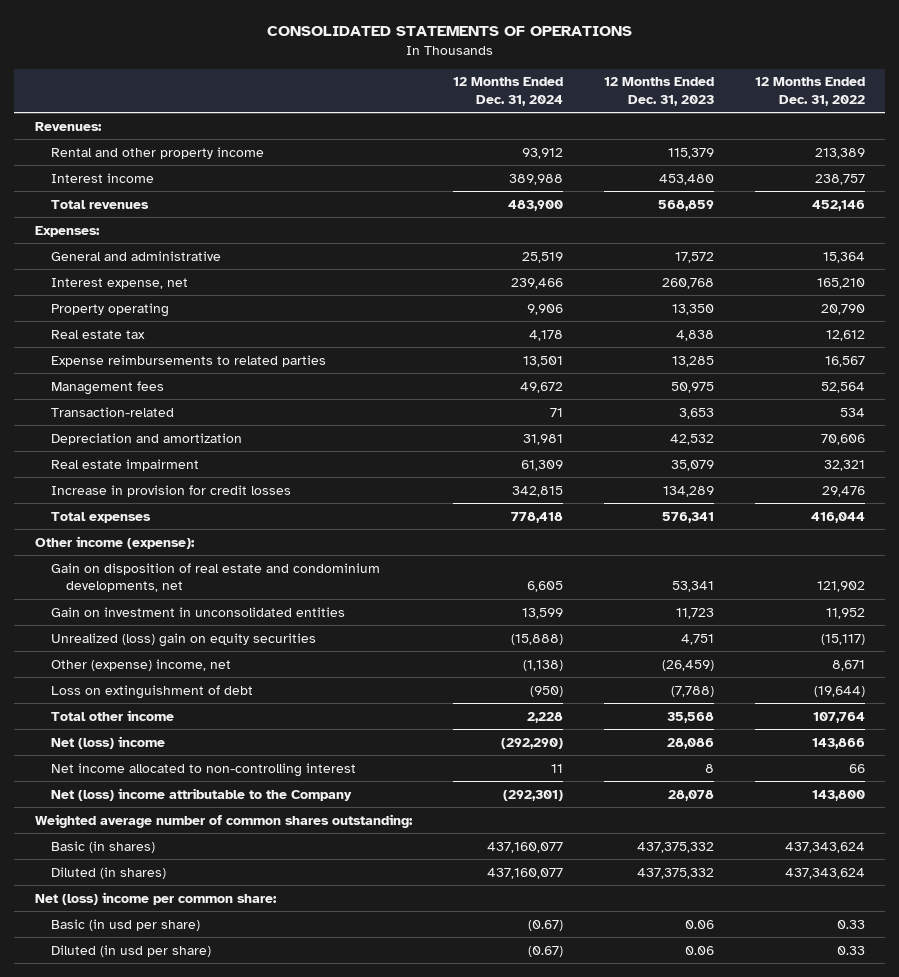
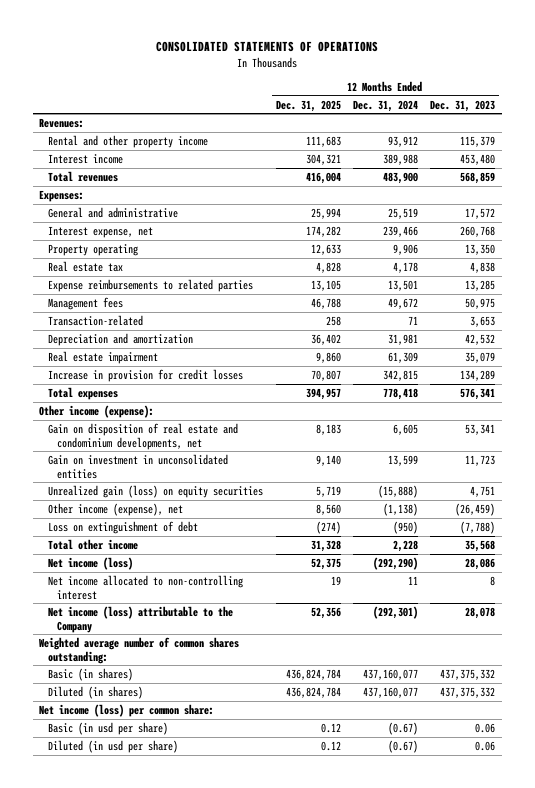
[754,77,865,107] 12 Months Ended Dec. 31, 2022 -> none
none -> [275,99,341,112] Dec. 31, 2025
[50,632,316,647] Unrealized (loss) gain on equity securities -> [48,484,264,498] Unrealized gain (loss) on equity securities
[50,658,231,671] Other (expense) income, net -> [48,502,184,516] Other income (expense), net
[50,735,165,749] Net (loss) income -> [48,556,134,570] Net income (loss)
[50,787,352,801] Net (loss) income attributable to the Company -> [48,605,234,633] Net income (loss) attributable to the Company
[34,891,277,905] Net (loss) income per common share: -> [39,703,215,717] Net income (loss) per common share:

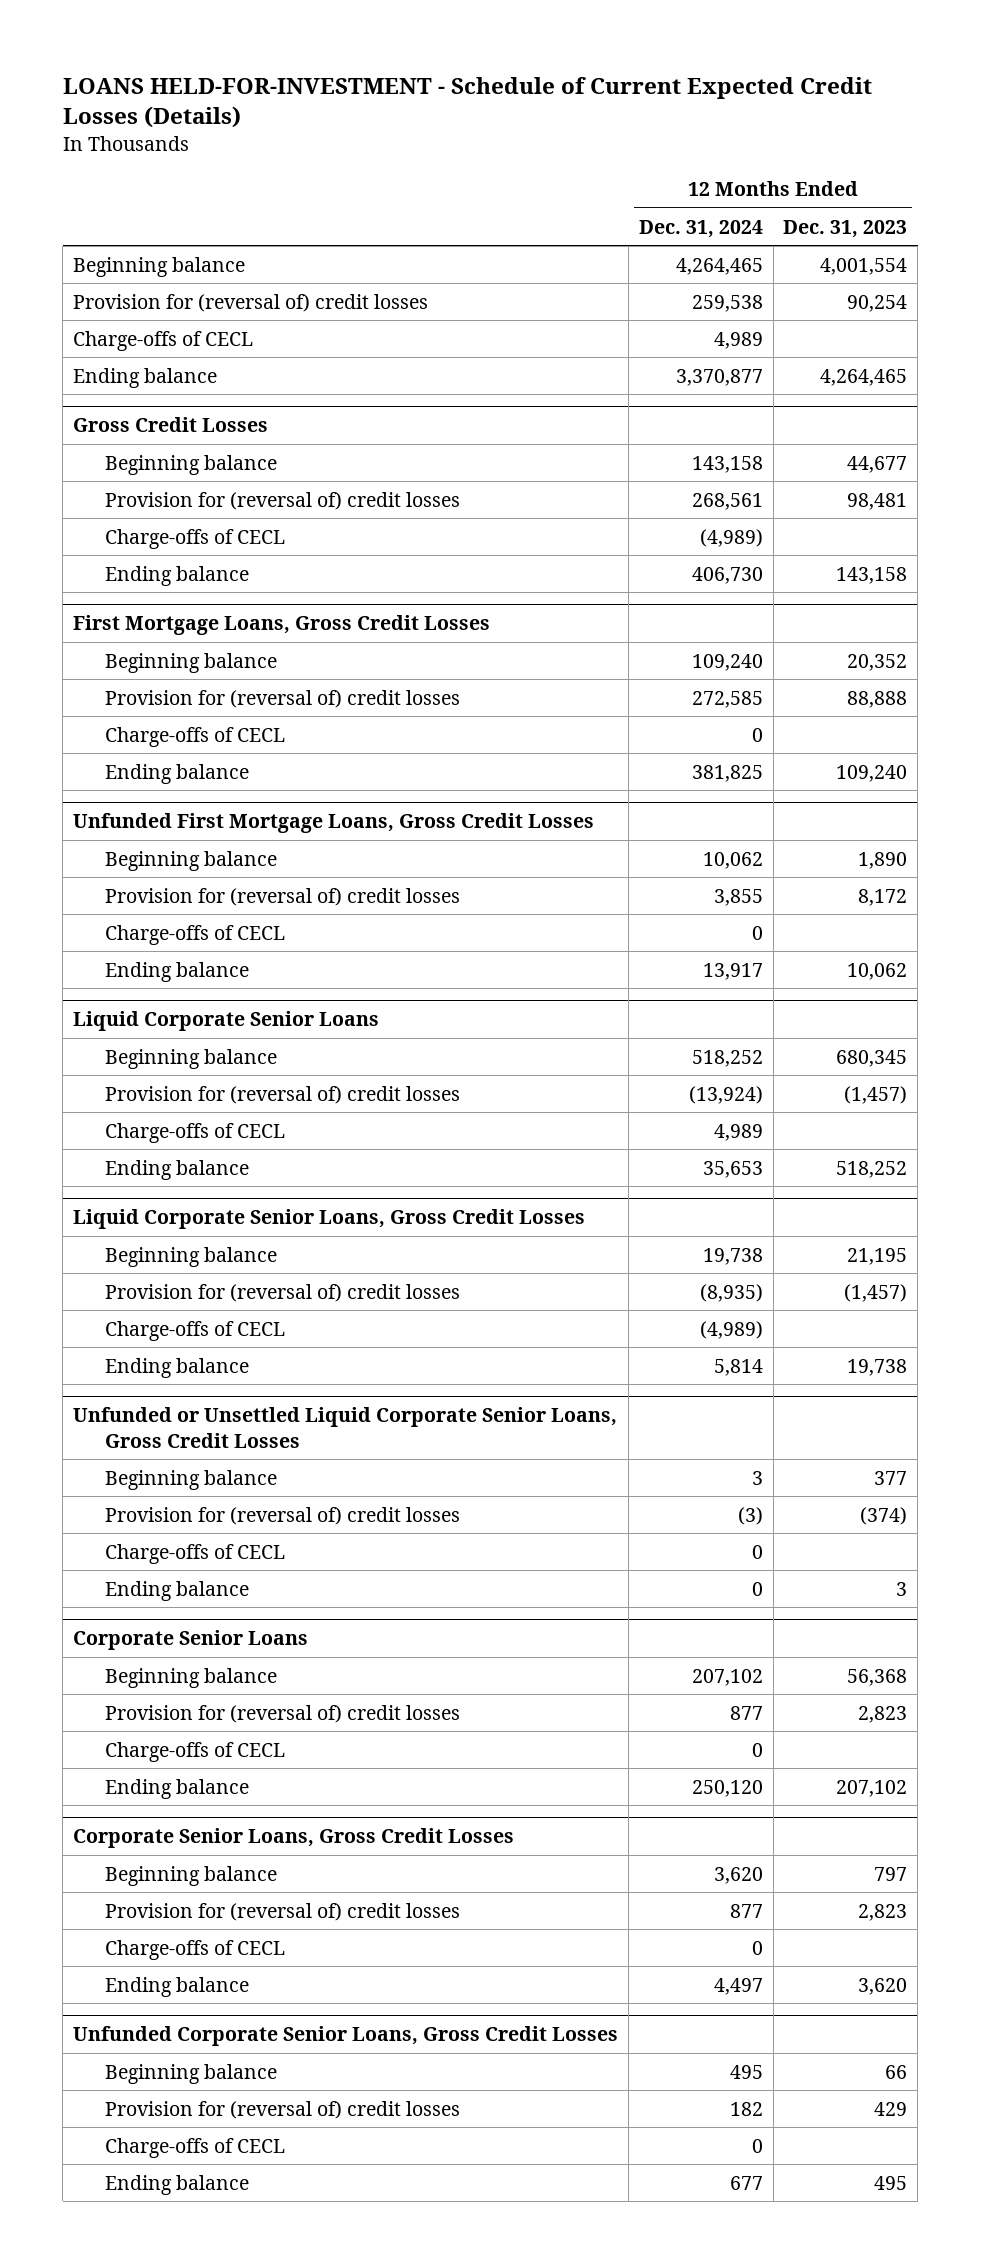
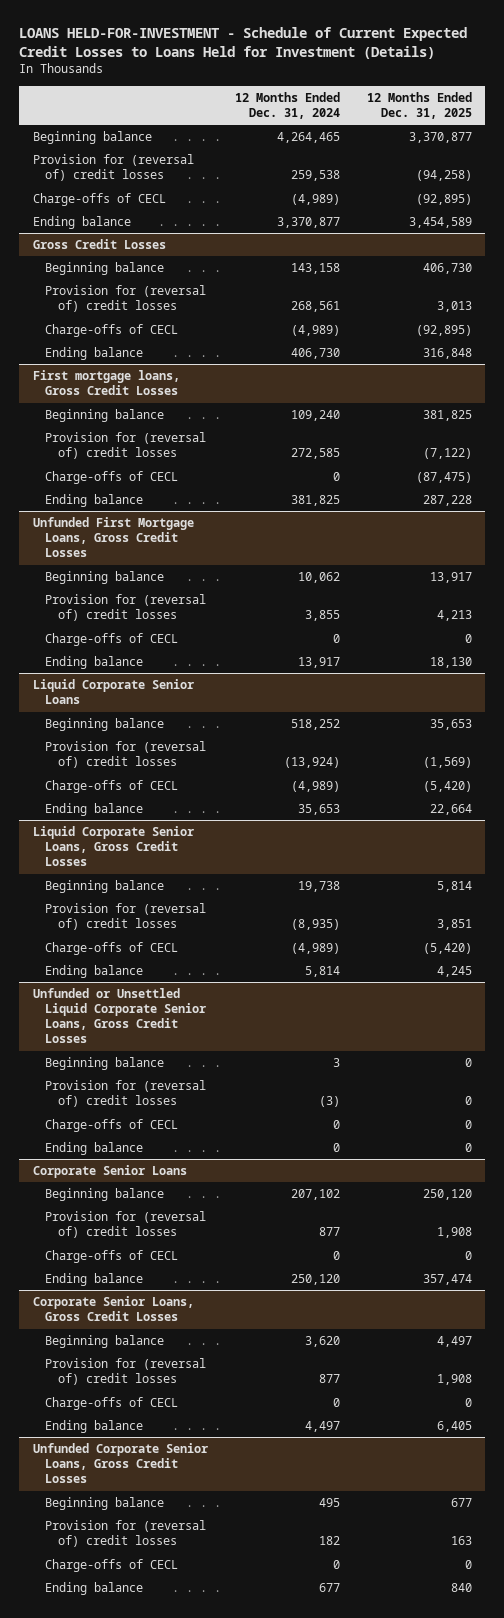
[62,76,872,129] LOANS HELD-FOR-INVESTMENT - Schedule of Current Expected Credit Losses (Details) -> [19,27,468,60] LOANS HELD-FOR-INVESTMENT - Schedule of Current Expected Credit Losses to Loans Held for Investment (Details)
[783,219,908,238] Dec. 31, 2023 -> none
none -> [366,91,472,119] 12 Months Ended Dec. 31, 2025
[713,331,763,349] 4,989 -> [290,194,340,206] (4,989)
[73,615,491,636] First Mortgage Loans, Gross Credit Losses -> [32,370,180,396] First mortgage loans, Gross Credit Losses
[713,1123,763,1141] 4,989 -> [290,781,340,793] (4,989)

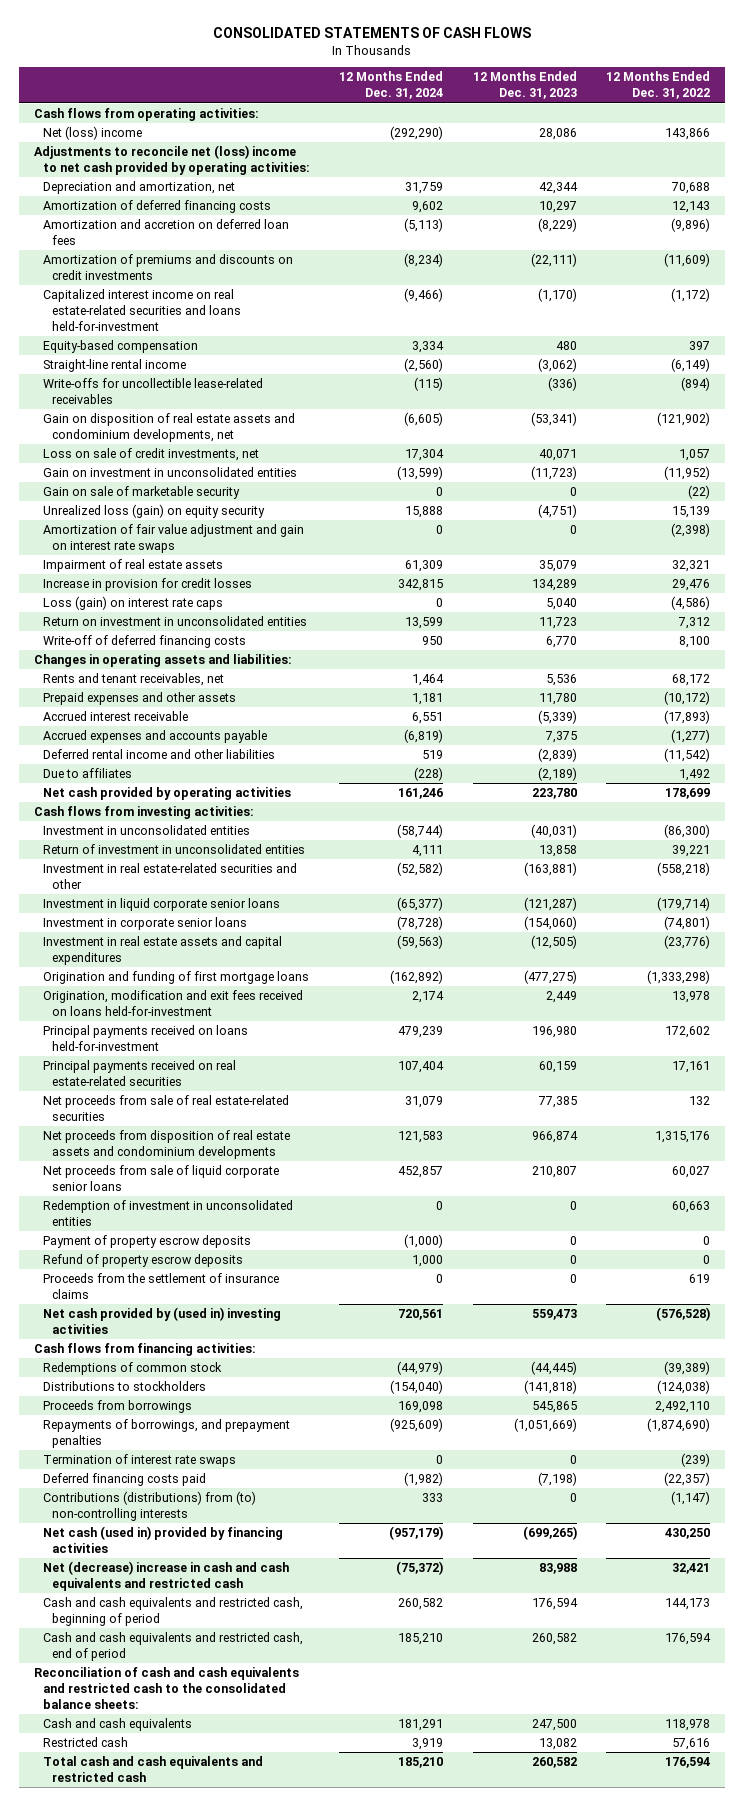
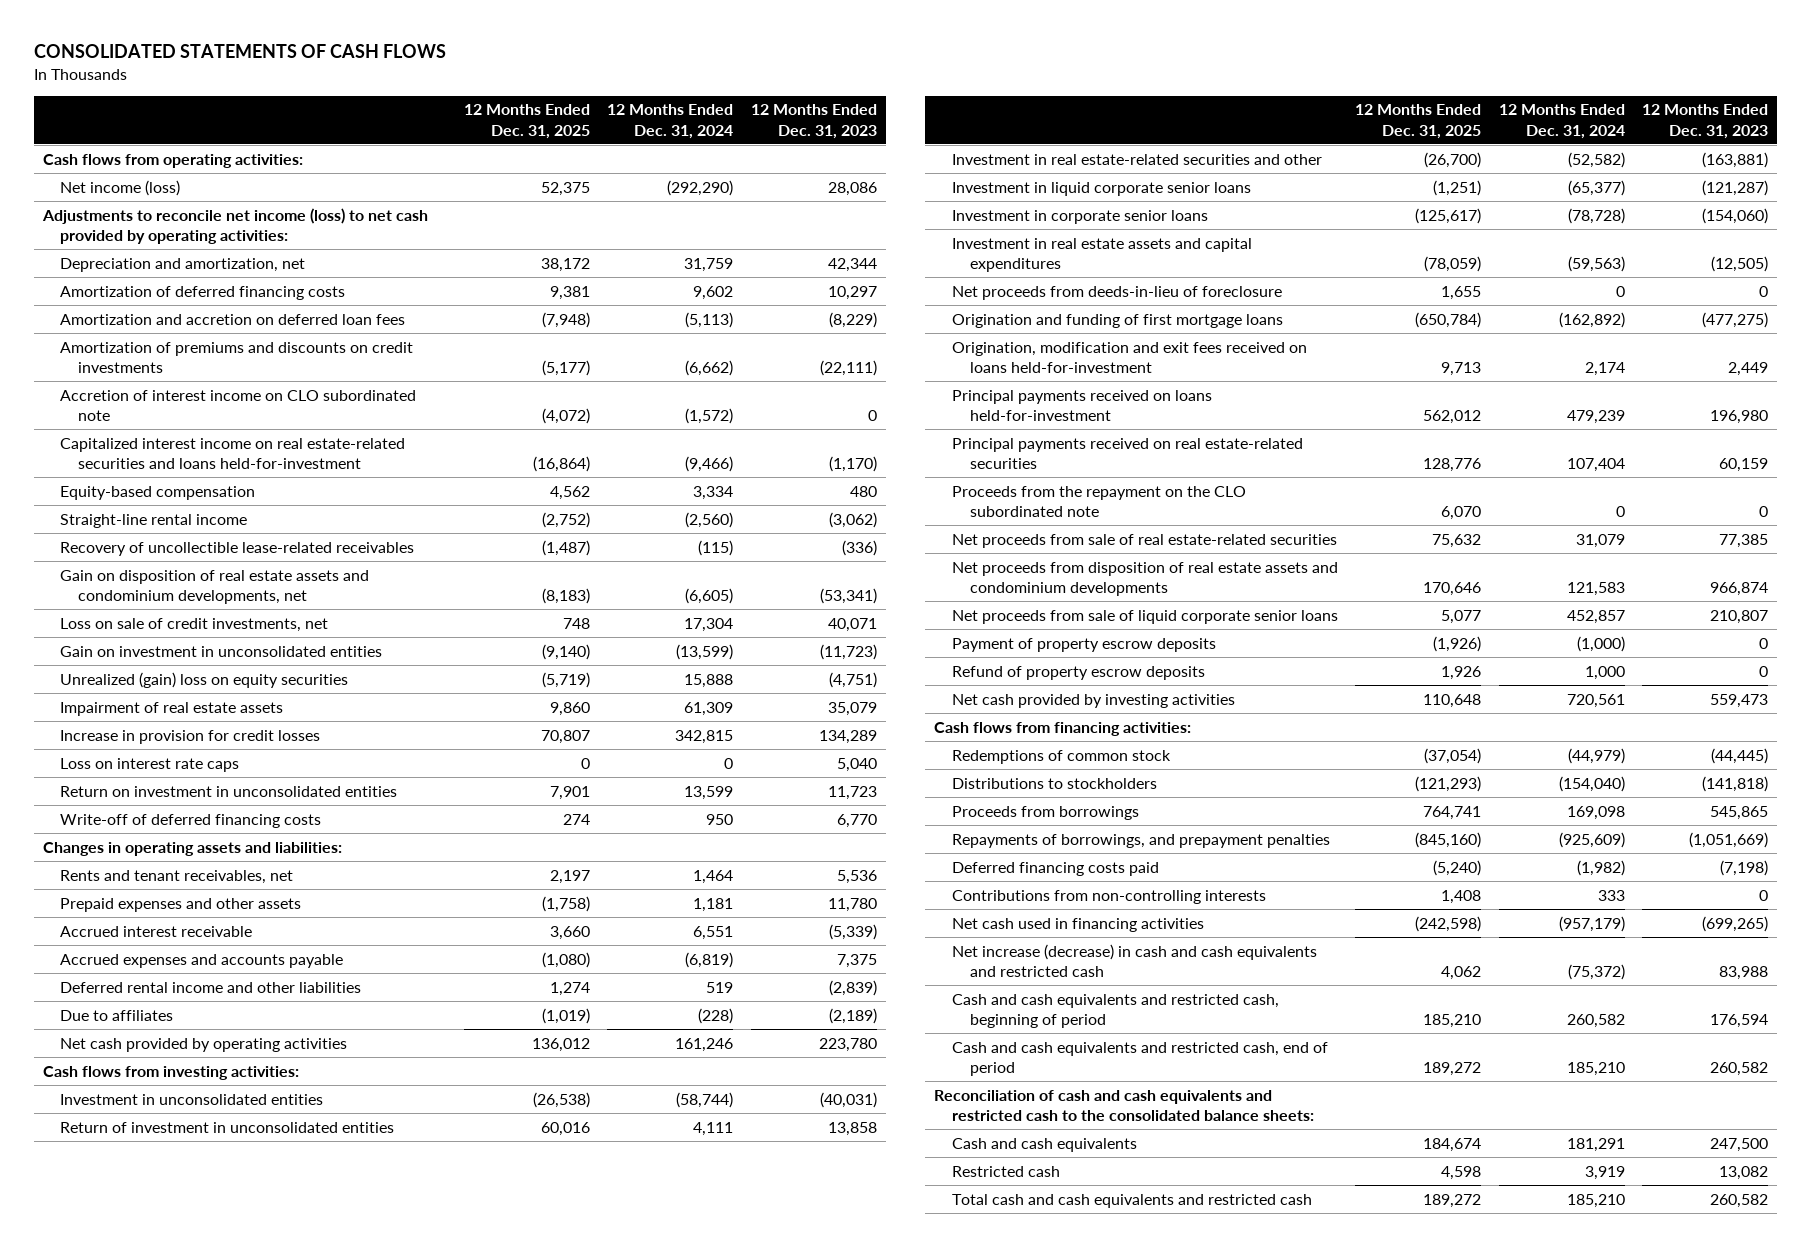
[606,71,711,100] 12 Months Ended Dec. 31, 2022 -> none
none -> [463,104,590,139] 12 Months Ended Dec. 31, 2025
[42,126,142,141] Net (loss) income -> [60,179,181,196] Net income (loss)
[34,145,310,175] Adjustments to reconcile net (loss) income to net cash provided by operating activities: -> [41,207,428,245] Adjustments to reconcile net income (loss) to net cash provided by operating activities:
[404,253,444,268] (8,234) -> [685,360,734,377] (6,662)
none -> [60,389,417,422] Accretion of interest income on CLO subordinated note
[42,378,263,404] Write-offs for uncollectible lease-related receivables -> [60,541,415,556] Recovery of uncollectible lease-related receivables
[42,486,240,500] Gain on sale of marketable security -> none
[42,524,304,553] Amortization of fair value adjustment and gain on interest rate swaps -> none
[42,504,265,519] Unrealized loss (gain) on equity security -> [60,671,349,688] Unrealized (gain) loss on equity securities
[42,596,223,611] Loss (gain) on interest rate caps -> [60,757,240,772] Loss on interest rate caps
none -> [951,285,1282,300] Net proceeds from deeds-in-lieu of foreclosure
none -> [951,485,1246,518] Proceeds from the repayment on the CLO subordinated note
[42,1200,293,1226] Redemption of investment in unconsolidated entities -> none
[42,1273,279,1299] Proceeds from the settlement of insurance claims -> none
[42,1307,281,1334] Net cash provided by (used in) investing activities -> [951,693,1235,708] Net cash provided by investing activities
[42,1454,236,1468] Termination of interest rate swaps -> none
[42,1491,256,1521] Contributions (distributions) from (to) non-controlling interests -> [951,889,1266,904] Contributions from non-controlling interests
[42,1526,283,1553] Net cash (used in) provided by financing activities -> [951,917,1204,932] Net cash used in financing activities
[42,1561,289,1591] Net (decrease) increase in cash and cash equivalents and restricted cash -> [951,943,1317,978] Net increase (decrease) in cash and cash equivalents and restricted cash

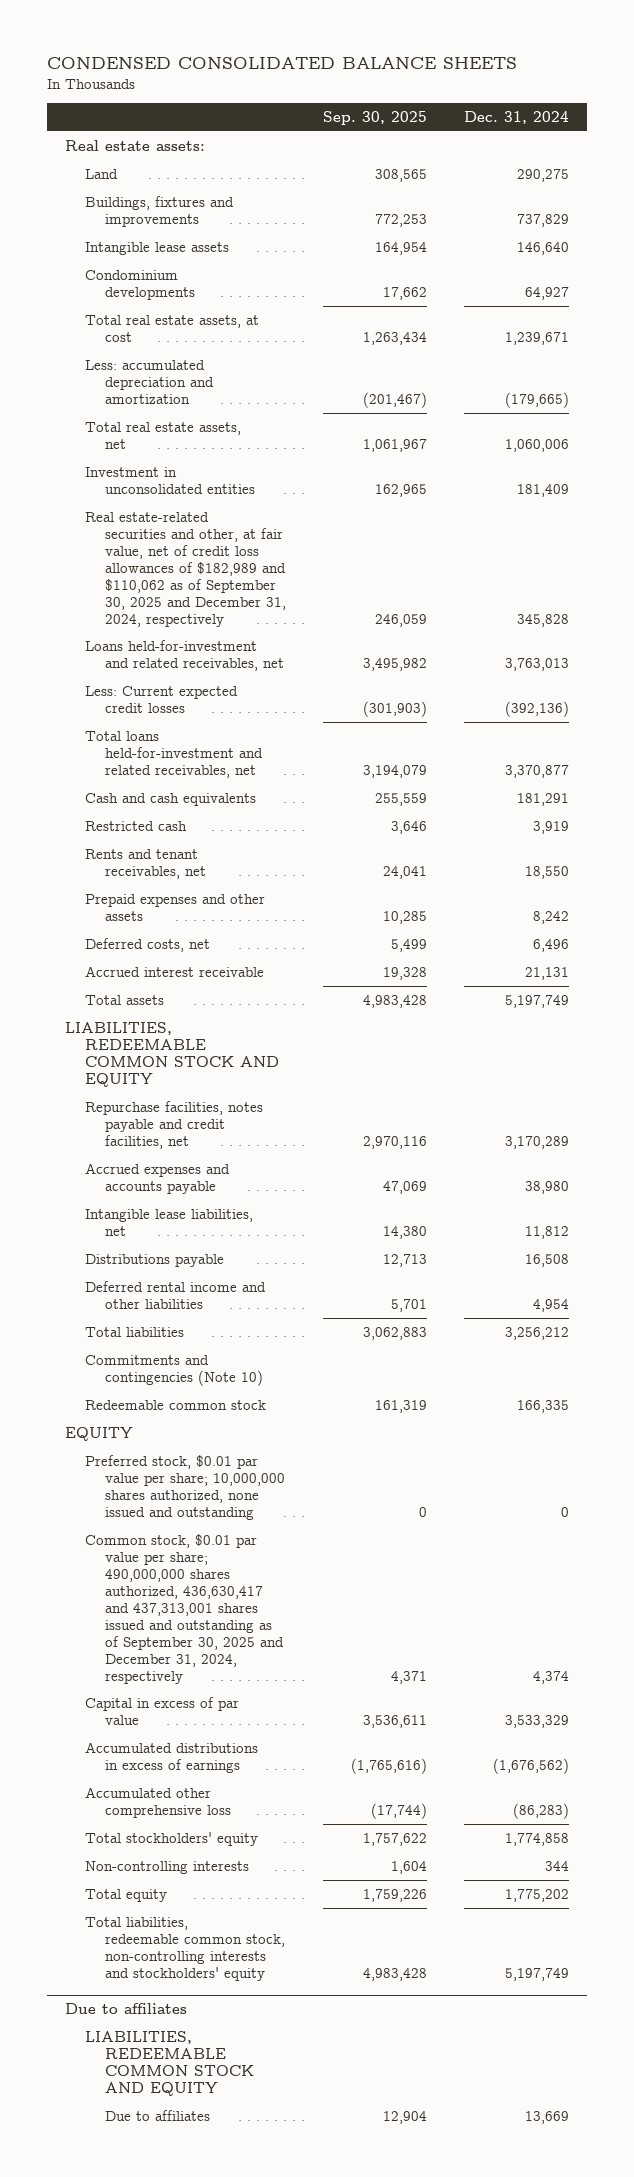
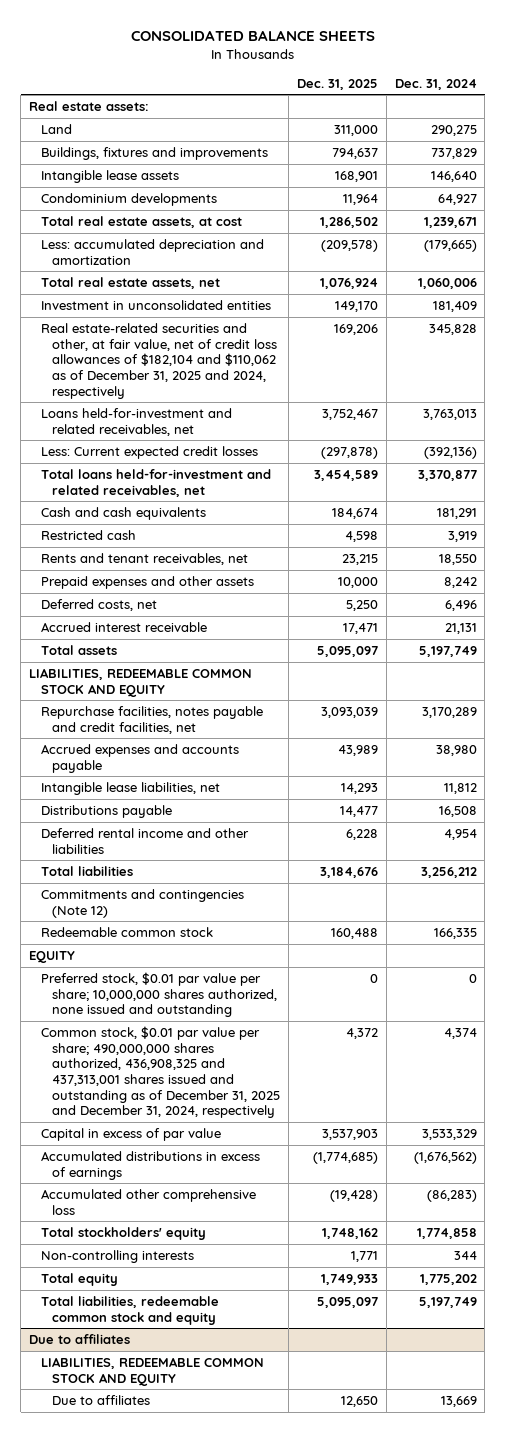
[46,57,517,70] CONDENSED CONSOLIDATED BALANCE SHEETS -> [130,30,375,42] CONSOLIDATED BALANCE SHEETS
[323,111,428,126] Sep. 30, 2025 -> none
none -> [296,78,378,90] Dec. 31, 2025
[85,511,287,627] Real estate-related securities and other, at fair value, net of credit loss allowances of $182,989 and $110,062 as of September 30, 2025 and December 31, 2024, respectively -> [40,322,278,399] Real estate-related securities and other, at fair value, net of credit loss allowances of $182,104 and $110,062 as of December 31, 2025 and 2024, respectively
[85,1354,264,1386] Commitments and contingencies (Note 10) -> [40,888,244,918] Commitments and contingencies (Note 12)
[85,1533,285,1684] Common stock, $0.01 par value per share; 490,000,000 shares authorized, 436,630,417 and 437,313,001 shares issued and outstanding as of September 30, 2025 and December 31, 2024, respectively -> [40,1025,281,1119] Common stock, $0.01 par value per share; 490,000,000 shares authorized, 436,908,325 and 437,313,001 shares issued and outstanding as of December 31, 2025 and December 31, 2024, respectively
[85,1916,286,1981] Total liabilities, redeemable common stock, non-controlling interests and stockholders' equity -> [40,1295,219,1325] Total liabilities, redeemable common stock and equity

